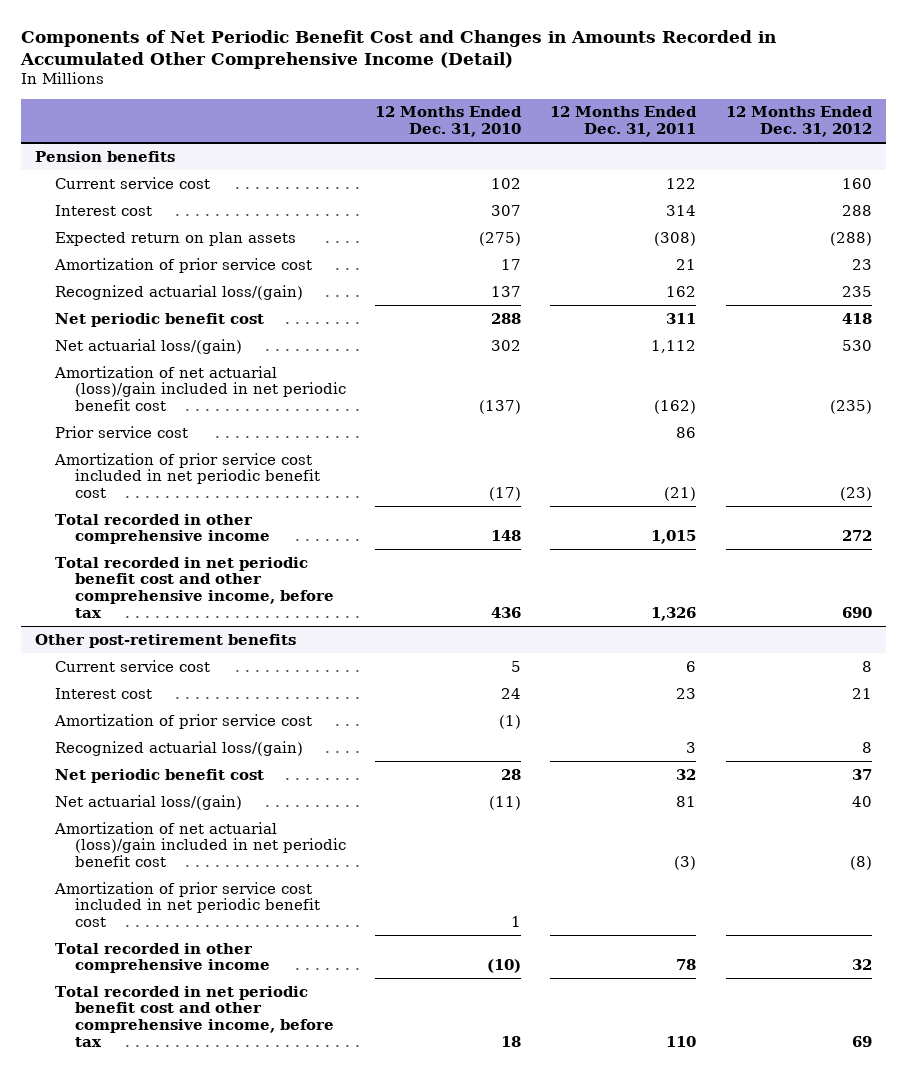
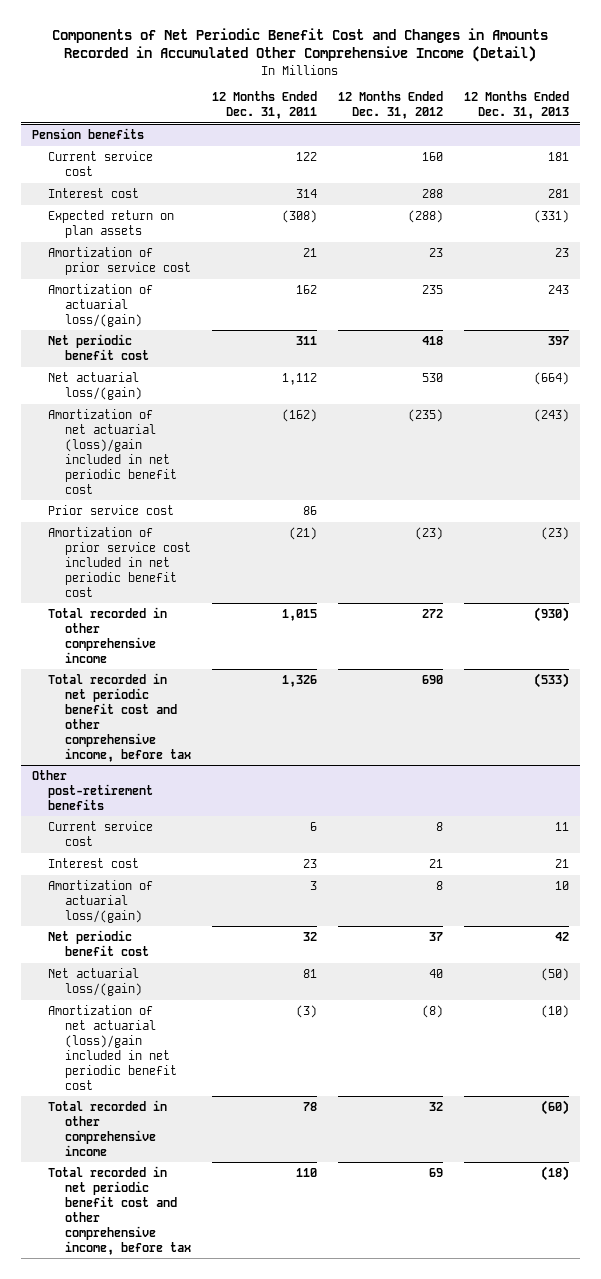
[374,106,522,138] 12 Months Ended Dec. 31, 2010 -> none
none -> [464,91,570,120] 12 Months Ended Dec. 31, 2013
[54,284,303,300] Recognized actuarial loss/(gain) -> [48,283,154,327] Amortization of actuarial loss/(gain)
[53,713,312,729] Amortization of prior service cost -> none
[54,740,303,756] Recognized actuarial loss/(gain) -> [48,879,154,923] Amortization of actuarial loss/(gain)
[53,881,320,928] Amortization of prior service cost included in net periodic benefit cost -> none

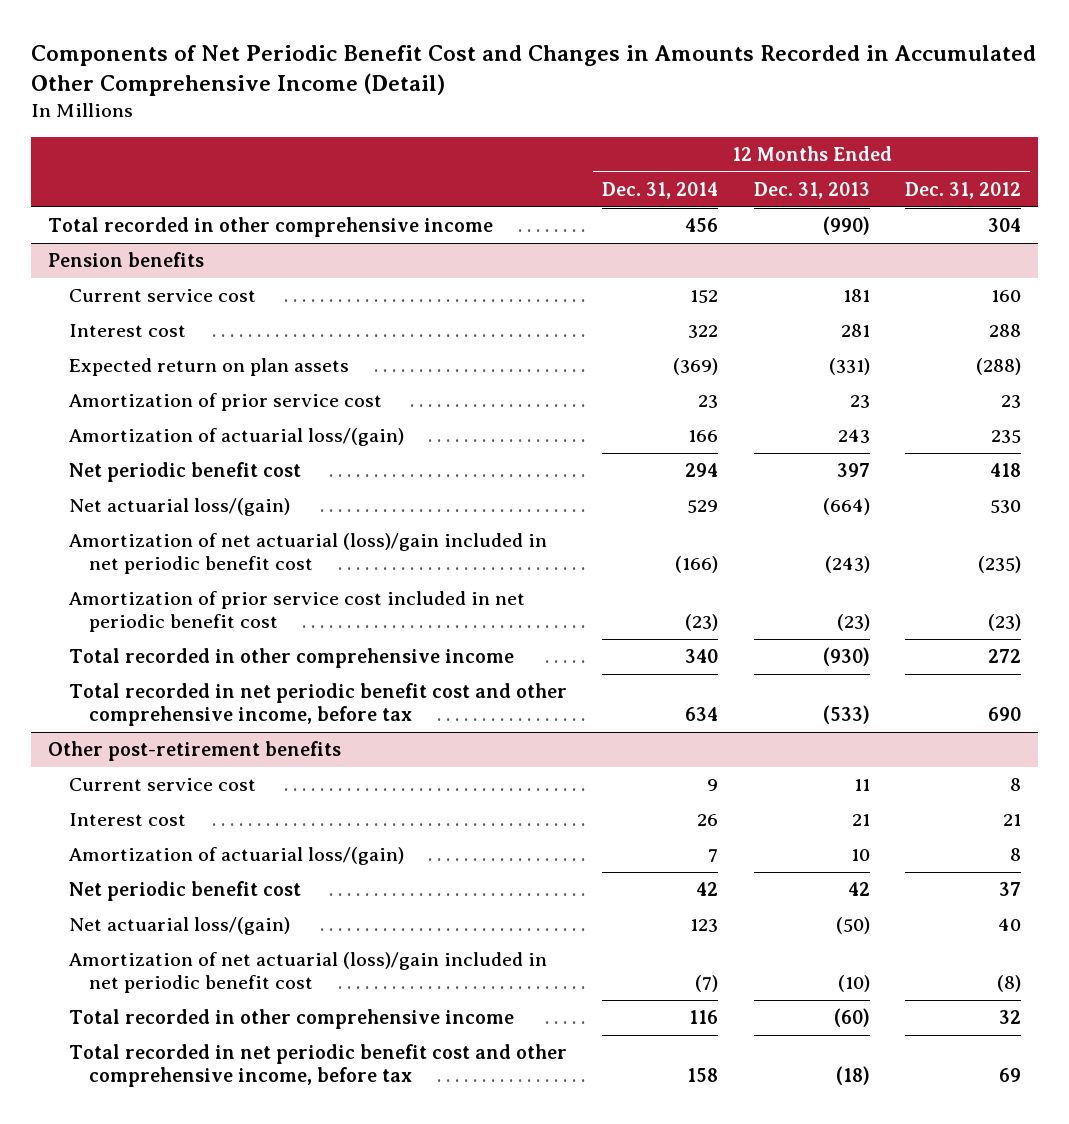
[212,91,318,120] 12 Months Ended Dec. 31, 2011 -> none
none -> [602,181,719,199] Dec. 31, 2014
none -> [48,217,494,238] Total recorded in other comprehensive income
[48,504,175,515] Prior service cost -> none

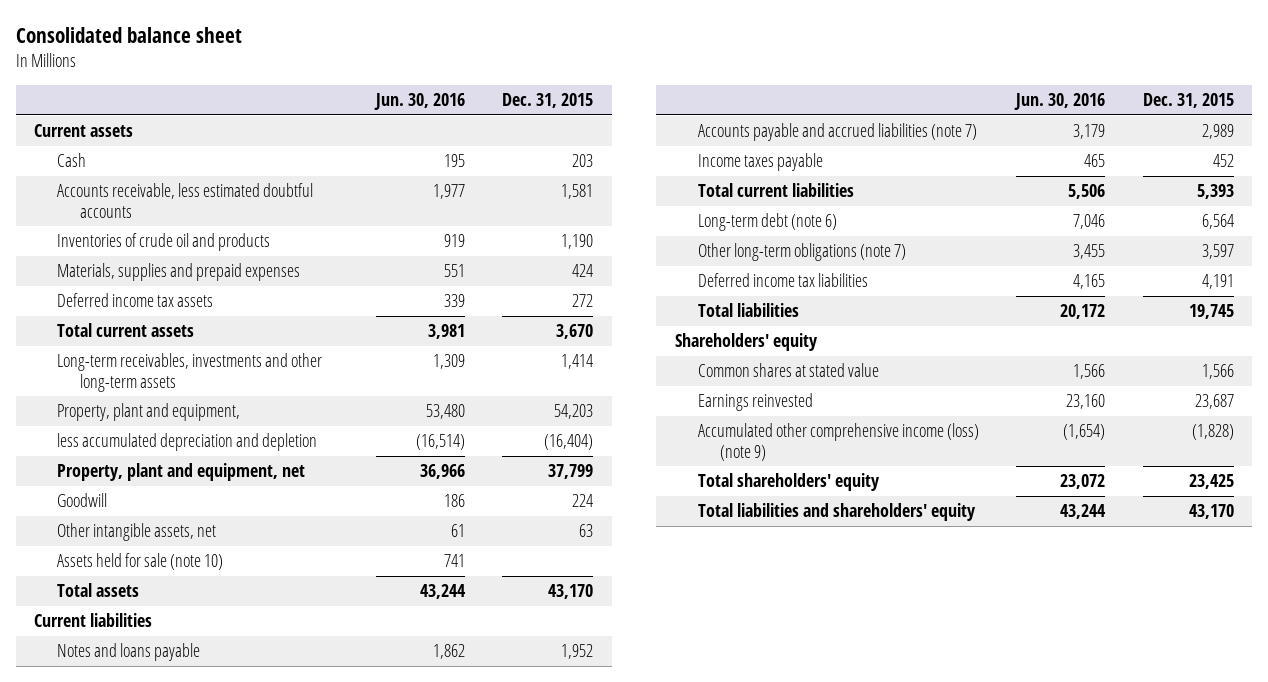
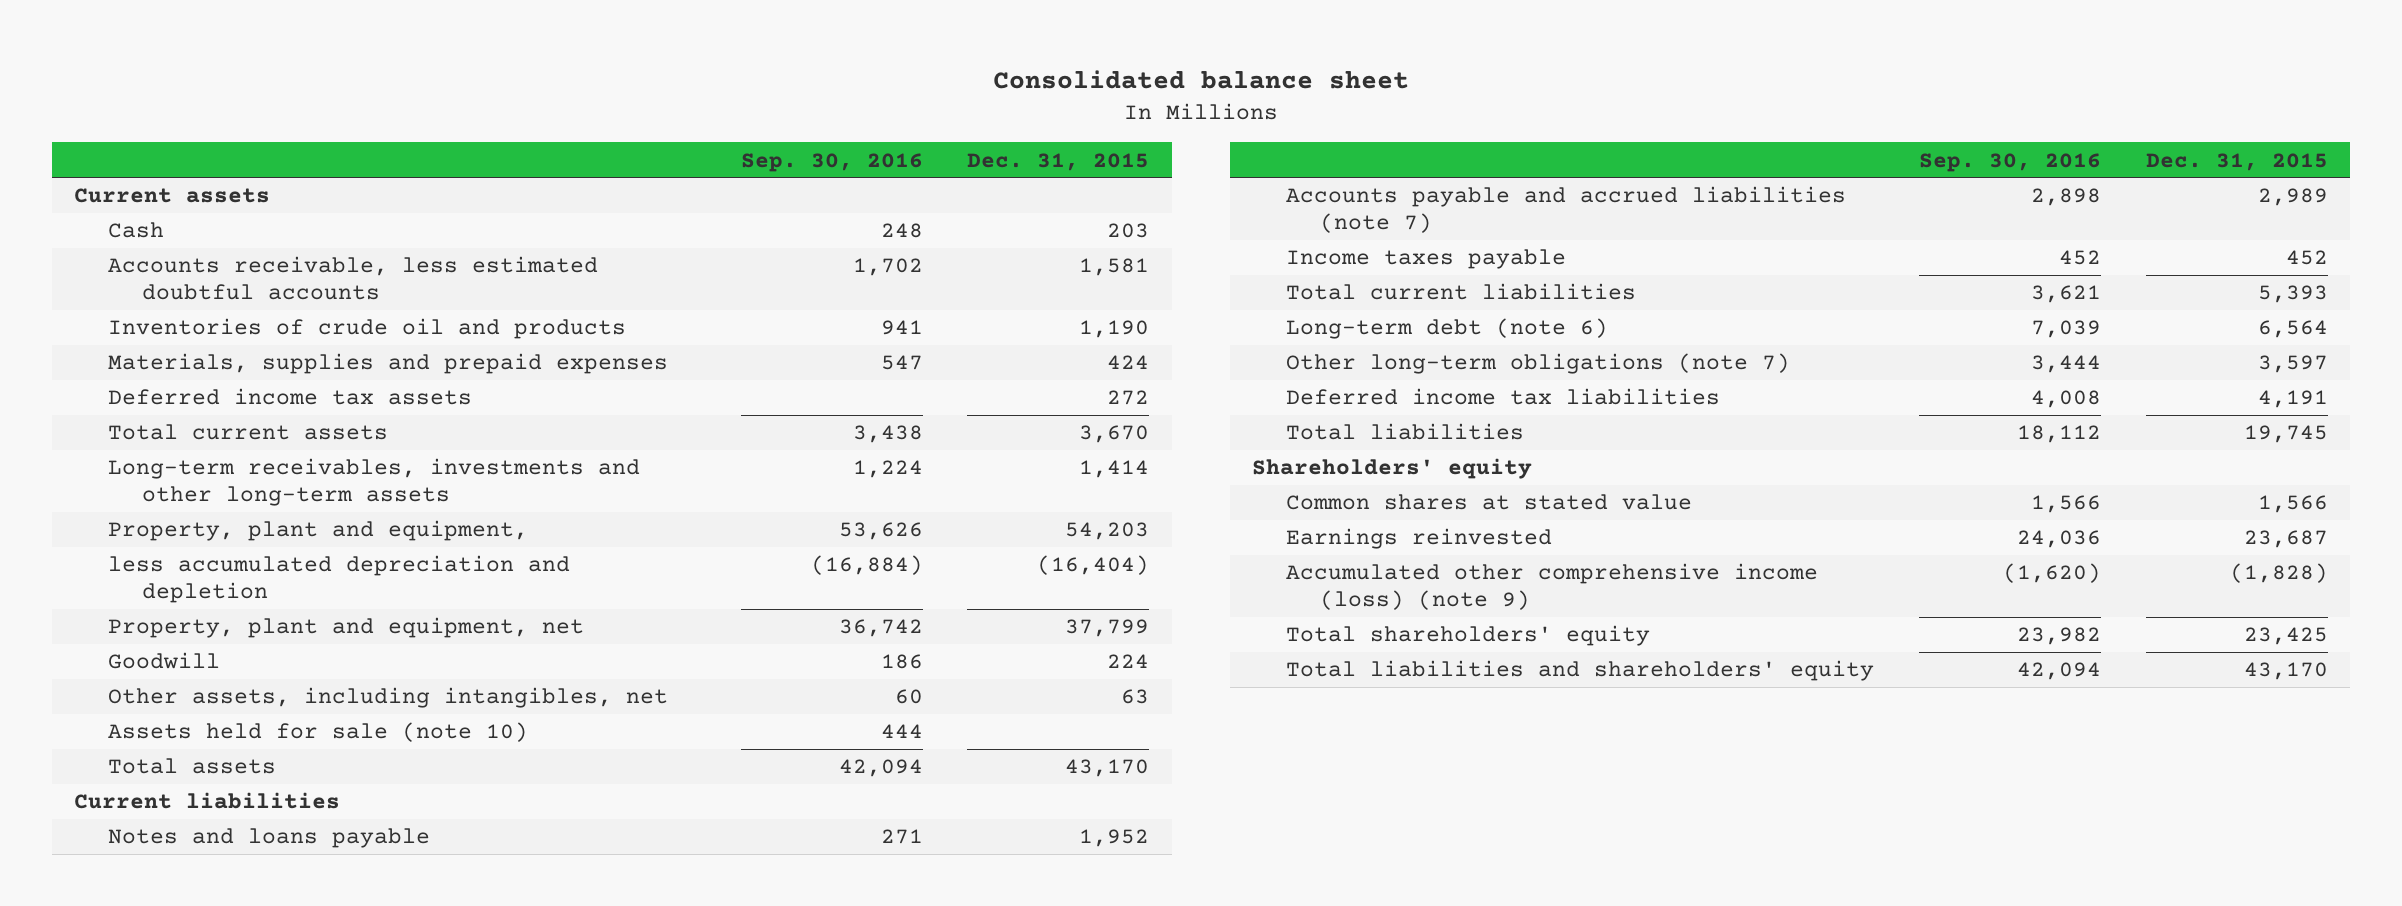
[373,92,465,110] Jun. 30, 2016 -> none
none -> [740,152,923,172] Sep. 30, 2016
[57,523,217,542] Other intangible assets, net -> [108,687,669,709] Other assets, including intangibles, net

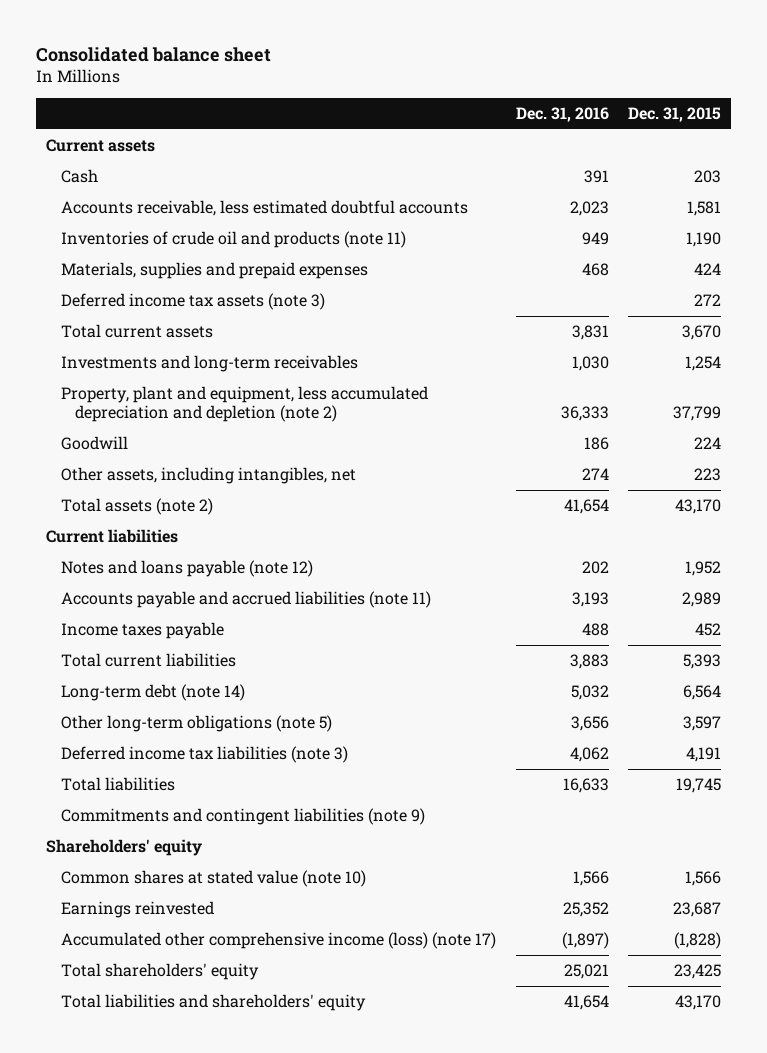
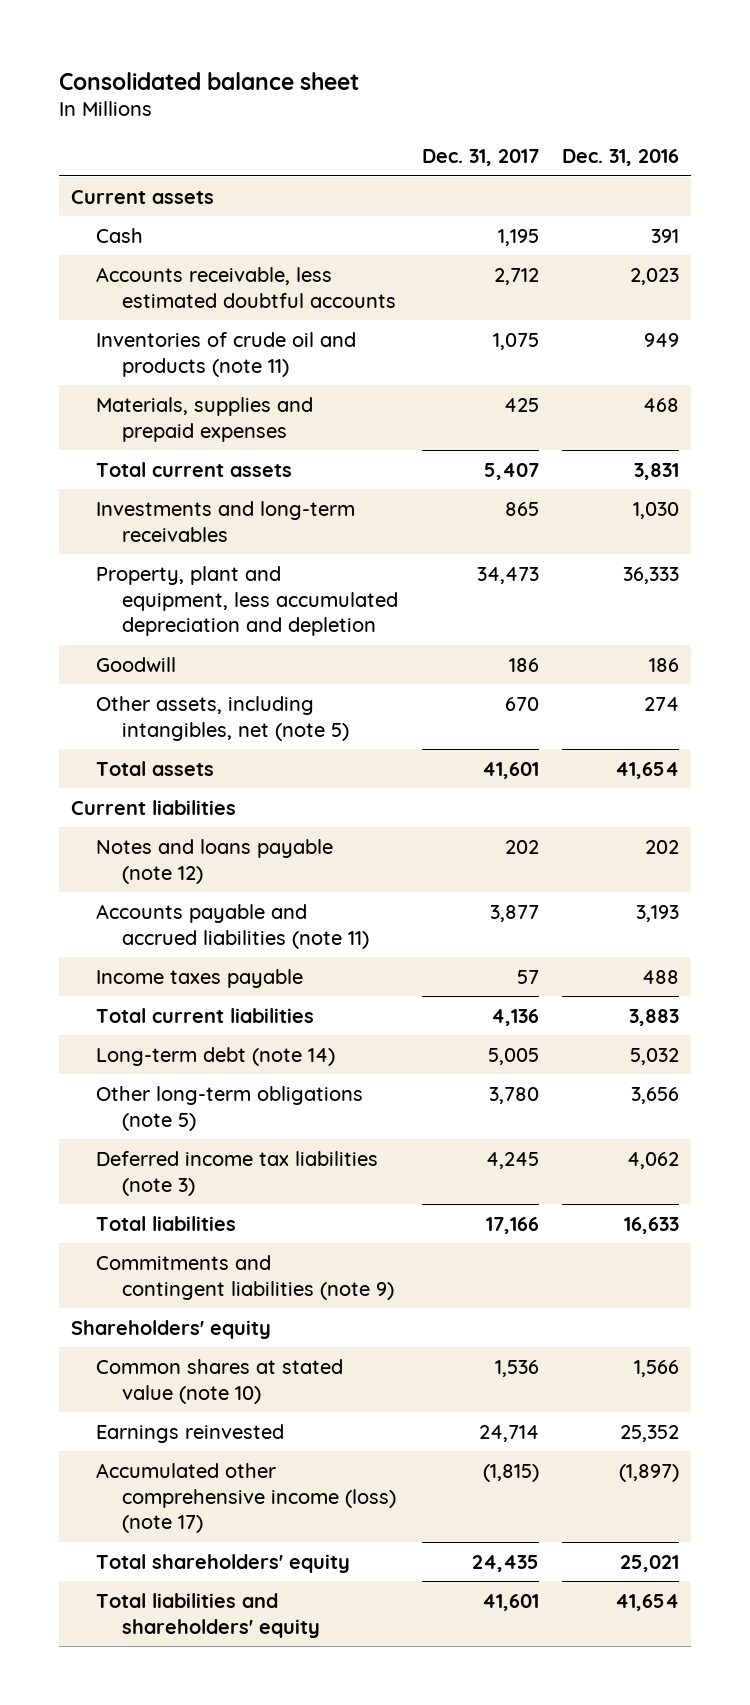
[628,107,722,123] Dec. 31, 2015 -> none
none -> [421,149,539,167] Dec. 31, 2017
[60,293,325,311] Deferred income tax assets (note 3) -> none
[60,386,428,423] Property, plant and equipment, less accumulated depreciation and depletion (note 2) -> [96,565,398,637] Property, plant and equipment, less accumulated depreciation and depletion
[60,467,356,485] Other assets, including intangibles, net -> [96,695,349,741] Other assets, including intangibles, net (note 5)
[60,498,213,516] Total assets (note 2) -> [96,760,215,776] Total assets

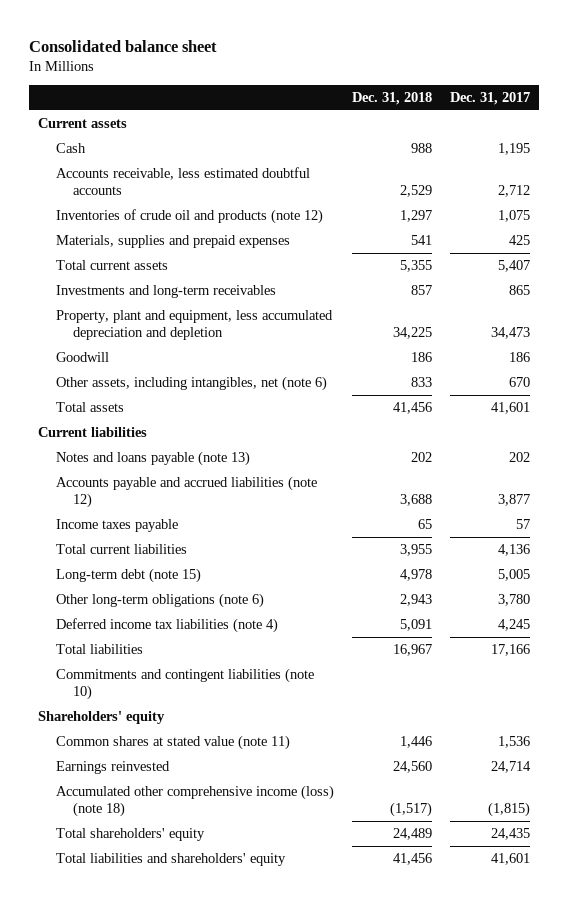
[562,149,680,167] Dec. 31, 2016 -> none
none -> [351,92,432,106] Dec. 31, 2018
[96,331,357,377] Inventories of crude oil and products (note 11) -> [55,209,323,225] Inventories of crude oil and products (note 12)
[96,695,349,741] Other assets, including intangibles, net (note 5) -> [55,376,327,392] Other assets, including intangibles, net (note 6)
[96,838,334,884] Notes and loans payable (note 12) -> [55,451,250,467] Notes and loans payable (note 13)
[96,903,369,949] Accounts payable and accrued liabilities (note 11) -> [55,476,317,509] Accounts payable and accrued liabilities (note 12)
[96,1046,336,1066] Long-term debt (note 14) -> [55,568,201,584] Long-term debt (note 15)
[96,1085,364,1131] Other long-term obligations (note 5) -> [55,593,264,609] Other long-term obligations (note 6)
[96,1150,379,1196] Deferred income tax liabilities (note 3) -> [55,618,278,634] Deferred income tax liabilities (note 4)
[96,1254,394,1300] Commitments and contingent liabilities (note 9) -> [55,668,314,701] Commitments and contingent liabilities (note 10)
[96,1358,344,1404] Common shares at stated value (note 10) -> [55,735,290,751] Common shares at stated value (note 11)
[96,1462,396,1534] Accumulated other comprehensive income (loss) (note 17) -> [55,785,334,818] Accumulated other comprehensive income (loss) (note 18)

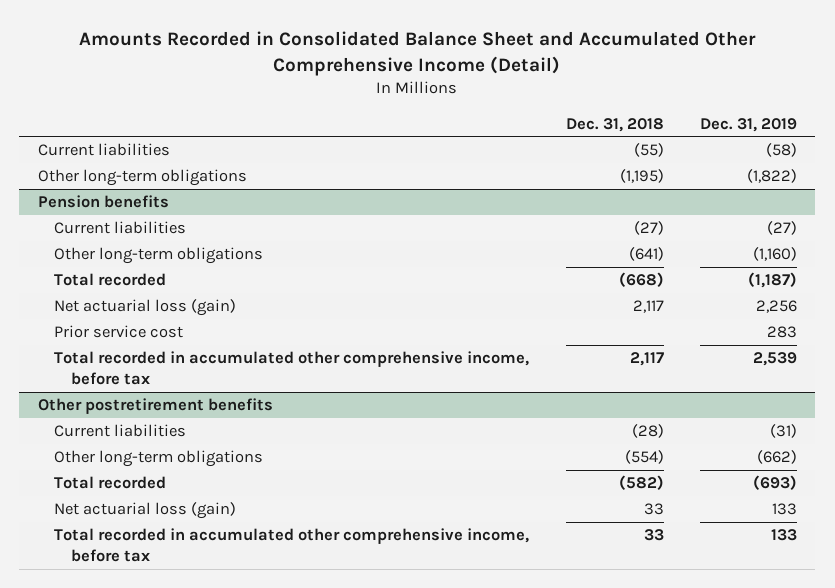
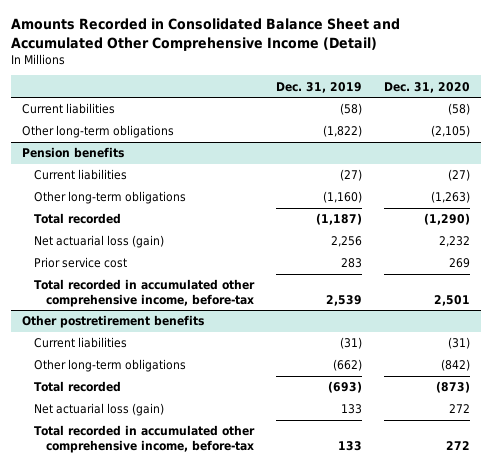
[565,117,664,132] Dec. 31, 2018 -> none
none -> [384,81,471,93] Dec. 31, 2020
[54,351,530,386] Total recorded in accumulated other comprehensive income, before tax -> [34,279,256,307] Total recorded in accumulated other comprehensive income, before-tax
[54,528,530,563] Total recorded in accumulated other comprehensive income, before tax -> [34,425,256,453] Total recorded in accumulated other comprehensive income, before-tax

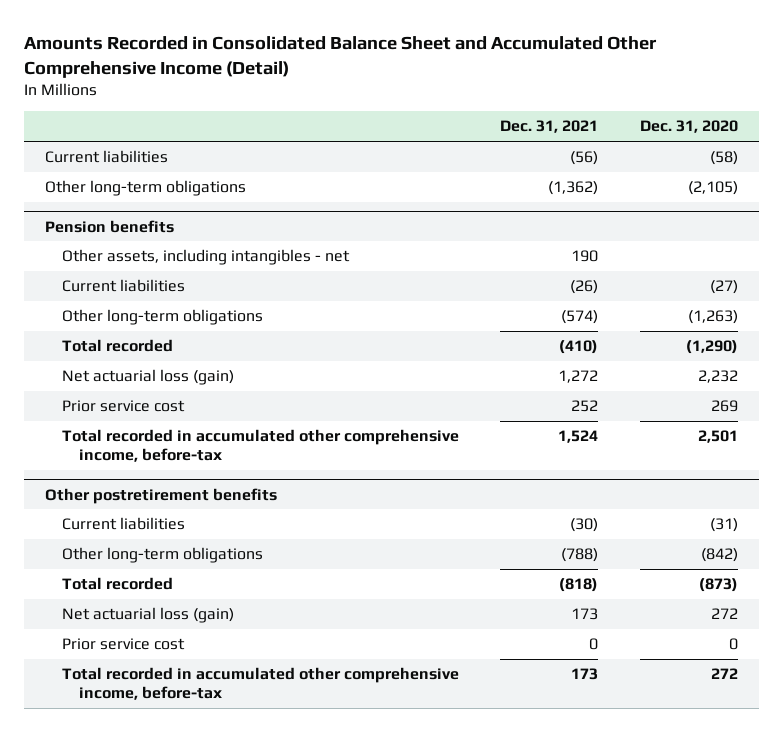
[276,81,363,93] Dec. 31, 2019 -> none
none -> [500,120,599,134] Dec. 31, 2021
none -> [61,249,350,266] Other assets, including intangibles - net
none -> [61,638,185,651] Prior service cost

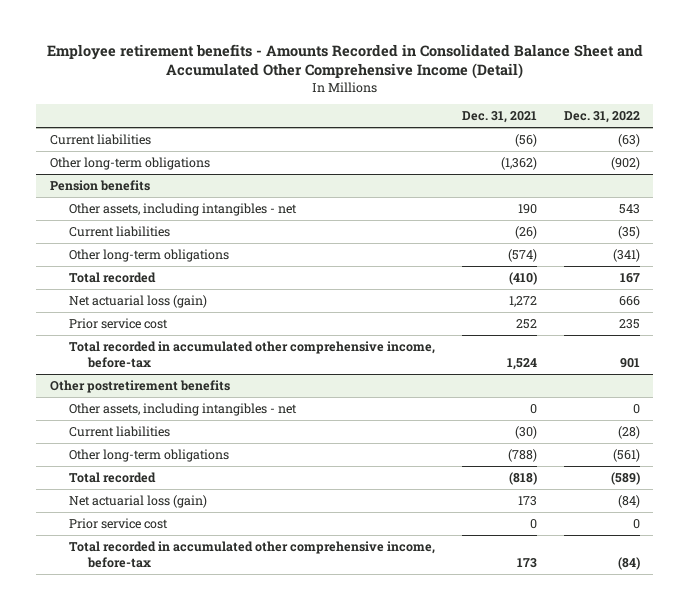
[24,36,658,78] Amounts Recorded in Consolidated Balance Sheet and Accumulated Other Comprehensive Income (Detail) -> [46,43,643,80] Employee retirement benefits - Amounts Recorded in Consolidated Balance Sheet and Accumulated Other Comprehensive Income (Detail)
[639,120,738,134] Dec. 31, 2020 -> none
none -> [563,111,640,124] Dec. 31, 2022
none -> [68,402,297,416] Other assets, including intangibles - net

